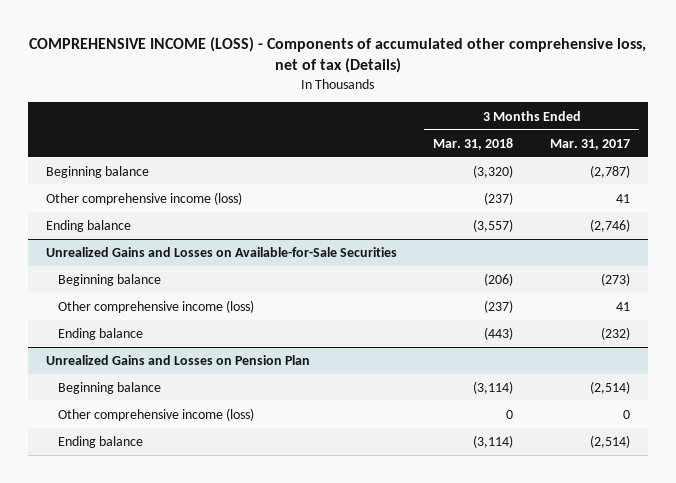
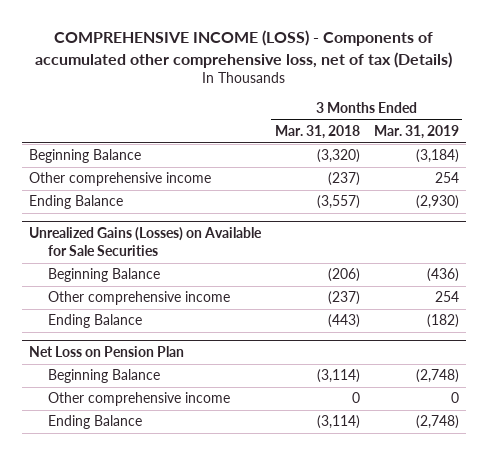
[549,138,630,150] Mar. 31, 2017 -> none
none -> [373,125,459,140] Mar. 31, 2019
[45,166,149,179] Beginning balance -> [28,149,141,164] Beginning Balance
[45,192,242,206] Other comprehensive income (loss) -> [28,172,211,187] Other comprehensive income
[45,220,131,233] Ending balance -> [28,195,123,210] Ending Balance
[45,247,397,258] Unrealized Gains and Losses on Available-for-Sale Securities -> [28,227,262,257] Unrealized Gains (Losses) on Available for Sale Securities
[58,274,162,287] Beginning balance -> [47,268,160,283] Beginning Balance
[58,300,255,314] Other comprehensive income (loss) -> [47,291,230,306] Other comprehensive income
[58,328,144,341] Ending balance -> [47,314,142,329] Ending Balance
[45,355,310,366] Unrealized Gains and Losses on Pension Plan -> [28,346,184,358] Net Loss on Pension Plan
[58,382,162,395] Beginning balance -> [47,369,160,384] Beginning Balance
[58,408,255,422] Other comprehensive income (loss) -> [47,392,230,407] Other comprehensive income
[58,436,144,449] Ending balance -> [47,415,142,430] Ending Balance

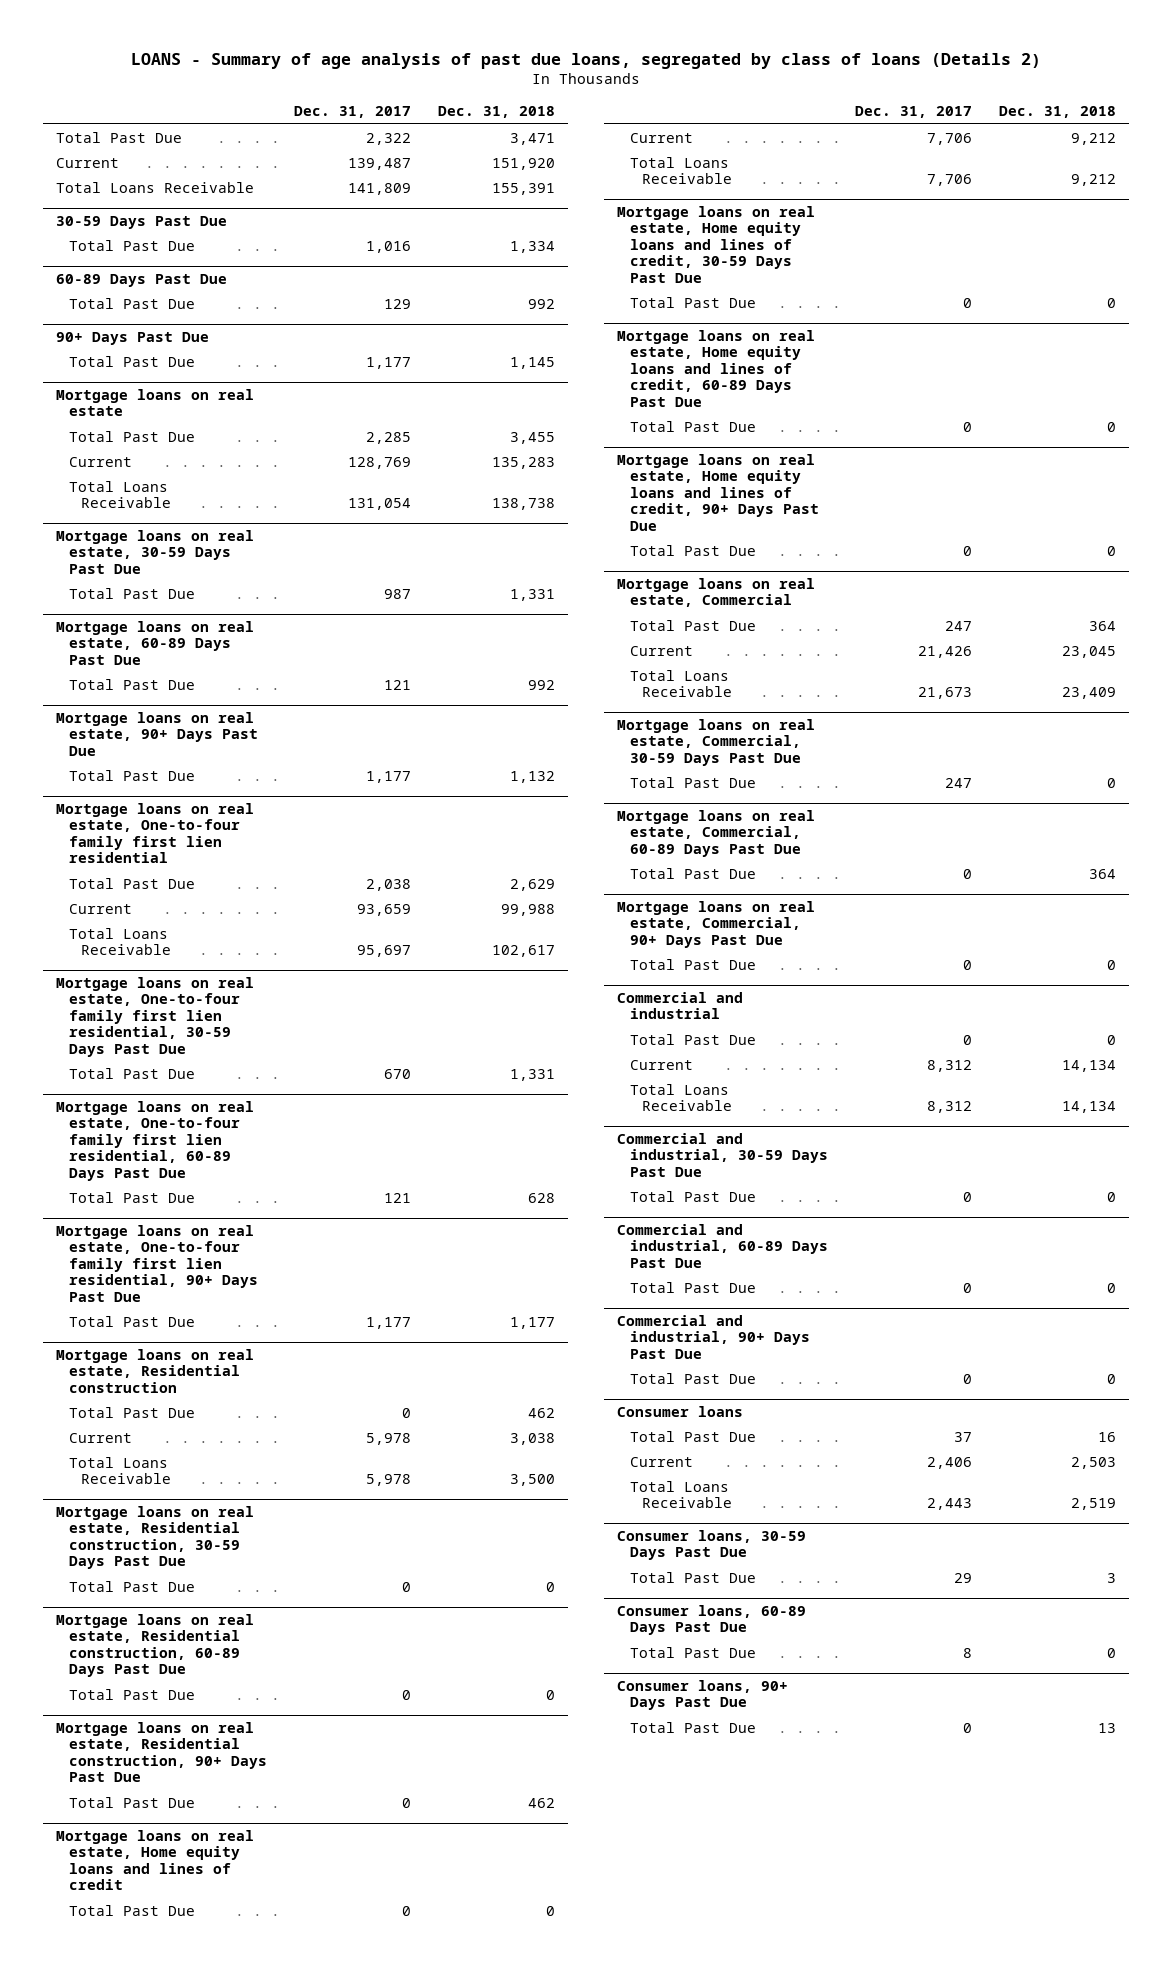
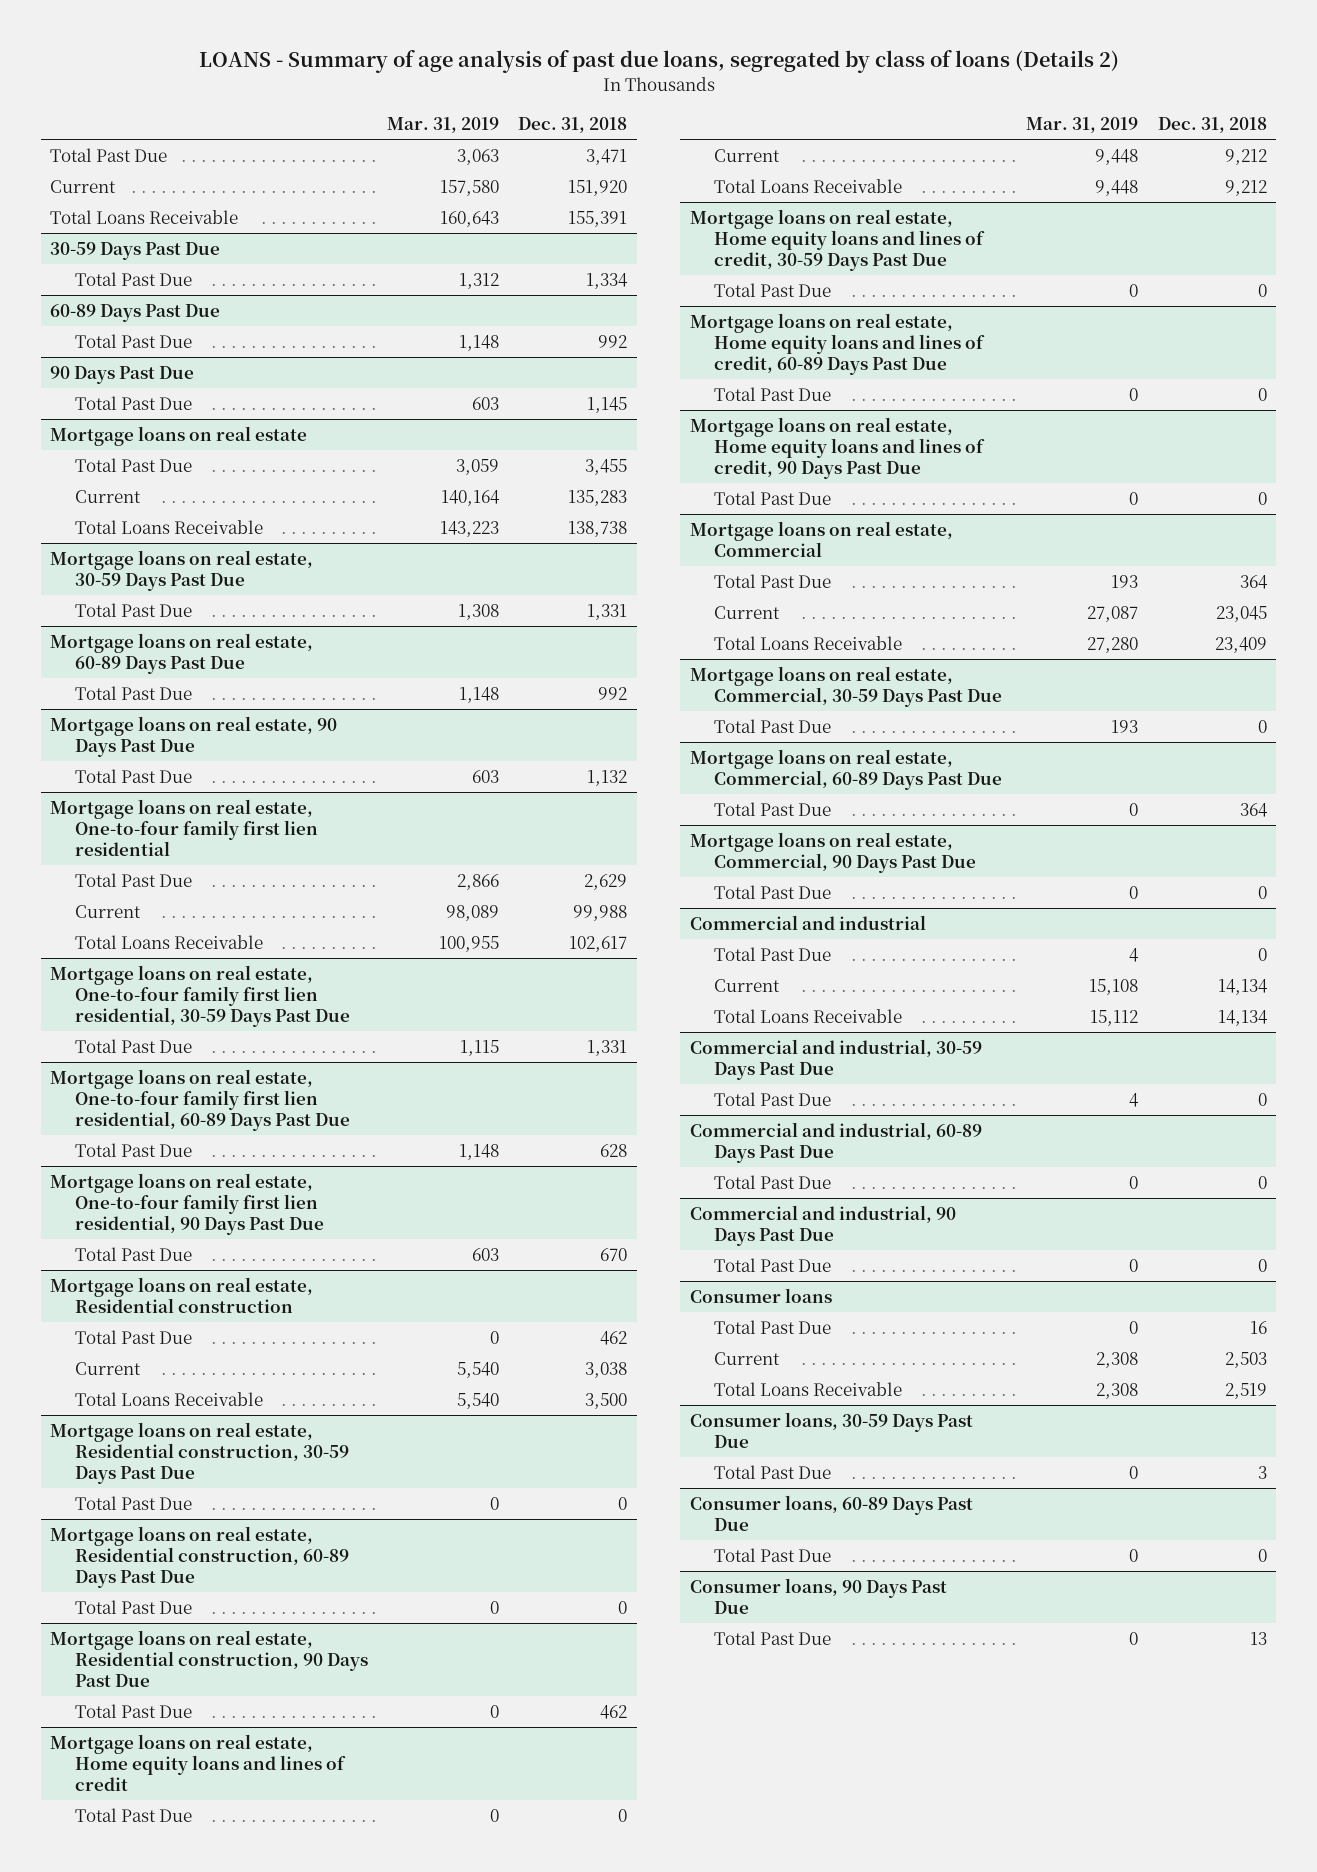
[293,106,411,119] Dec. 31, 2017 -> none
none -> [387,116,500,133] Mar. 31, 2019
[56,331,210,345] 90+ Days Past Due -> [50,365,195,384] 90 Days Past Due
[56,711,258,756] Mortgage loans on real estate, 90+ Days Past Due -> [50,715,338,757] Mortgage loans on real estate, 90 Days Past Due
[56,1224,258,1302] Mortgage loans on real estate, One-to-four family first lien residential, 90+ Days Past Due -> [50,1172,324,1235] Mortgage loans on real estate, One-to-four family first lien residential, 90 Days Past Due
[509,1316,555,1329] 1,177 -> [600,1247,628,1261] 670
[56,1721,267,1783] Mortgage loans on real estate, Residential construction, 90+ Days Past Due -> [50,1629,368,1687] Mortgage loans on real estate, Residential construction, 90 Days Past Due
[617,453,819,531] Mortgage loans on real estate, Home equity loans and lines of credit, 90+ Days Past Due -> [689,416,986,479] Mortgage loans on real estate, Home equity loans and lines of credit, 90 Days Past Due
[617,900,816,948] Mortgage loans on real estate, Commercial, 90+ Days Past Due -> [689,831,977,873] Mortgage loans on real estate, Commercial, 90 Days Past Due
[617,1314,810,1359] Commercial and industrial, 90+ Days Past Due -> [689,1204,956,1246] Commercial and industrial, 90 Days Past Due
[617,1679,789,1711] Consumer loans, 90+ Days Past Due -> [689,1577,947,1614] Consumer loans, 90 Days Past Due

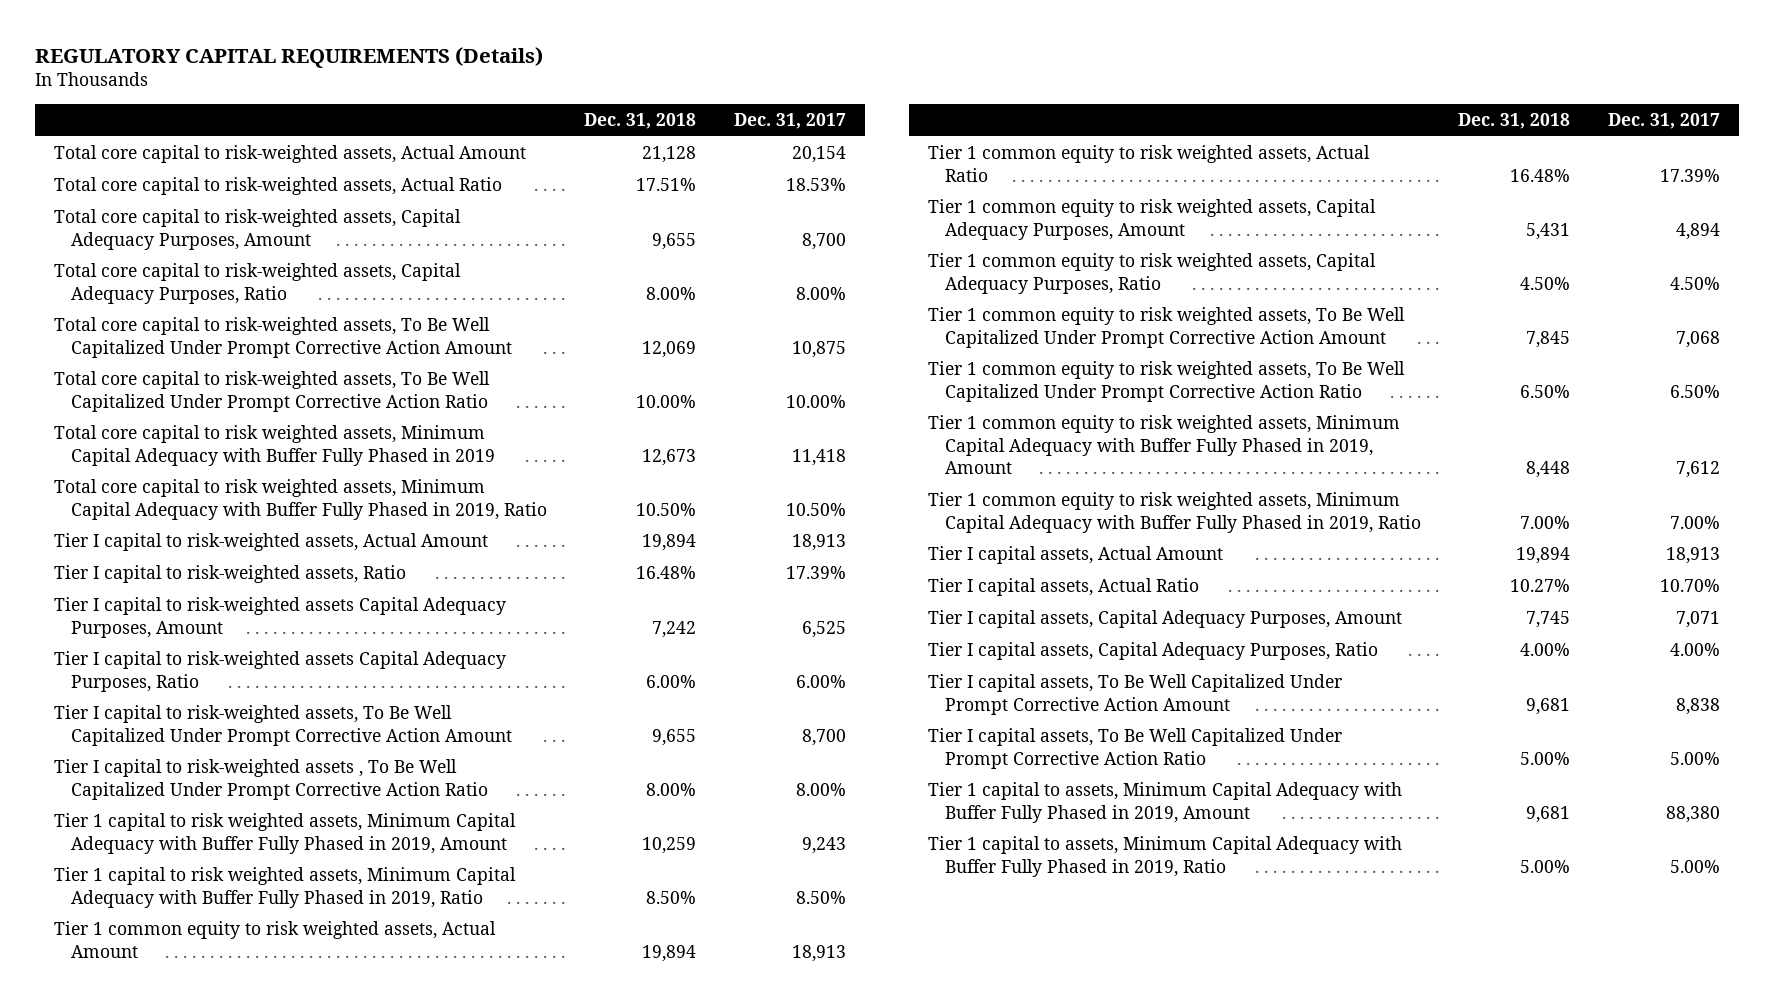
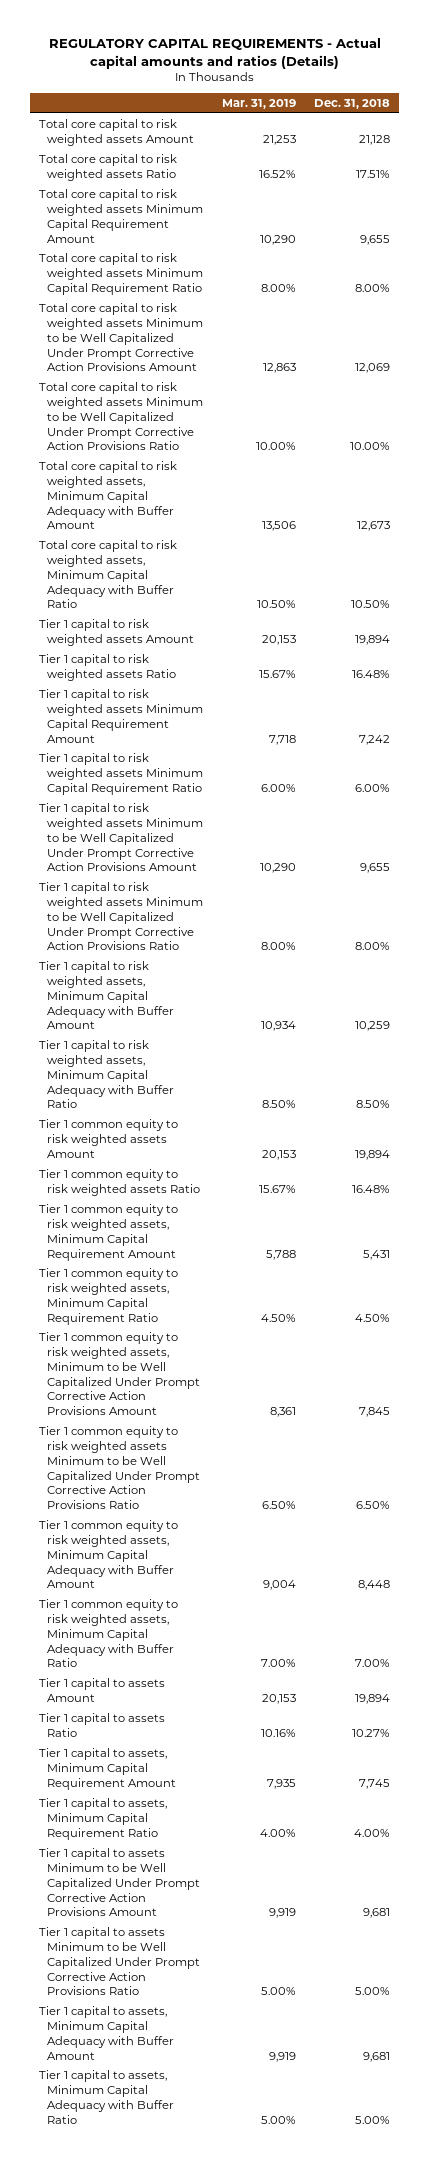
[35,46,544,68] REGULATORY CAPITAL REQUIREMENTS (Details) -> [48,38,381,69] REGULATORY CAPITAL REQUIREMENTS - Actual capital amounts and ratios (Details)
[734,113,847,130] Dec. 31, 2017 -> none
none -> [221,98,296,109] Mar. 31, 2019
[54,145,527,164] Total core capital to risk-weighted assets, Actual Amount -> [39,118,195,146] Total core capital to risk weighted assets Amount
[54,177,503,196] Total core capital to risk-weighted assets, Actual Ratio -> [39,153,178,181] Total core capital to risk weighted assets Ratio
[54,209,462,250] Total core capital to risk-weighted assets, Capital Adequacy Purposes, Amount -> [39,188,204,243] Total core capital to risk weighted assets Minimum Capital Requirement Amount
[54,263,462,304] Total core capital to risk-weighted assets, Capital Adequacy Purposes, Ratio -> [39,252,204,295] Total core capital to risk weighted assets Minimum Capital Requirement Ratio
[54,317,512,358] Total core capital to risk-weighted assets, To Be Well Capitalized Under Prompt Corrective Action Amount -> [39,302,204,372] Total core capital to risk weighted assets Minimum to be Well Capitalized Under Prompt Corrective Action Provisions Amount
[54,371,491,412] Total core capital to risk-weighted assets, To Be Well Capitalized Under Prompt Corrective Action Ratio -> [39,381,204,451] Total core capital to risk weighted assets Minimum to be Well Capitalized Under Prompt Corrective Action Provisions Ratio
[54,425,495,466] Total core capital to risk weighted assets, Minimum Capital Adequacy with Buffer Fully Phased in 2019 -> [39,460,178,530] Total core capital to risk weighted assets, Minimum Capital Adequacy with Buffer Amount
[54,479,547,520] Total core capital to risk weighted assets, Minimum Capital Adequacy with Buffer Fully Phased in 2019, Ratio -> [39,539,178,609] Total core capital to risk weighted assets, Minimum Capital Adequacy with Buffer Ratio
[54,533,489,552] Tier I capital to risk-weighted assets, Actual Amount -> [39,618,195,646] Tier 1 capital to risk weighted assets Amount
[54,565,407,584] Tier I capital to risk-weighted assets, Ratio -> [39,653,177,681] Tier 1 capital to risk weighted assets Ratio
[54,597,507,638] Tier I capital to risk-weighted assets Capital Adequacy Purposes, Amount -> [39,688,204,743] Tier 1 capital to risk weighted assets Minimum Capital Requirement Amount
[54,651,507,692] Tier I capital to risk-weighted assets Capital Adequacy Purposes, Ratio -> [39,752,204,795] Tier 1 capital to risk weighted assets Minimum Capital Requirement Ratio
[54,705,512,746] Tier I capital to risk-weighted assets, To Be Well Capitalized Under Prompt Corrective Action Amount -> [39,802,204,872] Tier 1 capital to risk weighted assets Minimum to be Well Capitalized Under Prompt Corrective Action Provisions Amount
[54,759,488,800] Tier I capital to risk-weighted assets , To Be Well Capitalized Under Prompt Corrective Action Ratio -> [39,881,204,951] Tier 1 capital to risk weighted assets Minimum to be Well Capitalized Under Prompt Corrective Action Provisions Ratio
[54,813,517,854] Tier 1 capital to risk weighted assets, Minimum Capital Adequacy with Buffer Fully Phased in 2019, Amount -> [39,960,175,1030] Tier 1 capital to risk weighted assets, Minimum Capital Adequacy with Buffer Amount
[54,867,517,908] Tier 1 capital to risk weighted assets, Minimum Capital Adequacy with Buffer Fully Phased in 2019, Ratio -> [39,1039,175,1109] Tier 1 capital to risk weighted assets, Minimum Capital Adequacy with Buffer Ratio
[54,921,497,958] Tier 1 common equity to risk weighted assets, Actual Amount -> [39,1118,179,1158] Tier 1 common equity to risk weighted assets Amount
[928,145,1371,182] Tier 1 common equity to risk weighted assets, Actual Ratio -> [39,1168,201,1196] Tier 1 common equity to risk weighted assets Ratio
[928,199,1377,240] Tier 1 common equity to risk weighted assets, Capital Adequacy Purposes, Amount -> [39,1203,179,1261] Tier 1 common equity to risk weighted assets, Minimum Capital Requirement Amount
[928,253,1377,294] Tier 1 common equity to risk weighted assets, Capital Adequacy Purposes, Ratio -> [39,1267,179,1325] Tier 1 common equity to risk weighted assets, Minimum Capital Requirement Ratio
[928,307,1406,348] Tier 1 common equity to risk weighted assets, To Be Well Capitalized Under Prompt Corrective Action Amount -> [39,1331,201,1416] Tier 1 common equity to risk weighted assets, Minimum to be Well Capitalized Under Prompt Corrective Action Provisions Amount
[928,361,1406,402] Tier 1 common equity to risk weighted assets, To Be Well Capitalized Under Prompt Corrective Action Ratio -> [39,1425,201,1510] Tier 1 common equity to risk weighted assets Minimum to be Well Capitalized Under Prompt Corrective Action Provisions Ratio
[928,415,1401,475] Tier 1 common equity to risk weighted assets, Minimum Capital Adequacy with Buffer Fully Phased in 2019, Amount -> [39,1519,179,1589] Tier 1 common equity to risk weighted assets, Minimum Capital Adequacy with Buffer Amount
[928,492,1421,533] Tier 1 common equity to risk weighted assets, Minimum Capital Adequacy with Buffer Fully Phased in 2019, Ratio -> [39,1598,179,1668] Tier 1 common equity to risk weighted assets, Minimum Capital Adequacy with Buffer Ratio
[928,546,1224,565] Tier I capital assets, Actual Amount -> [39,1677,166,1702] Tier 1 capital to assets Amount
[928,578,1200,597] Tier I capital assets, Actual Ratio -> [39,1712,166,1737] Tier 1 capital to assets Ratio
[928,610,1403,629] Tier I capital assets, Capital Adequacy Purposes, Amount -> [39,1747,177,1790] Tier 1 capital to assets, Minimum Capital Requirement Amount
[928,642,1379,661] Tier I capital assets, Capital Adequacy Purposes, Ratio -> [39,1797,168,1840] Tier 1 capital to assets, Minimum Capital Requirement Ratio
[928,674,1343,715] Tier I capital assets, To Be Well Capitalized Under Prompt Corrective Action Amount -> [39,1847,201,1917] Tier 1 capital to assets Minimum to be Well Capitalized Under Prompt Corrective Action Provisions Amount
[928,728,1343,769] Tier I capital assets, To Be Well Capitalized Under Prompt Corrective Action Ratio -> [39,1926,201,1996] Tier 1 capital to assets Minimum to be Well Capitalized Under Prompt Corrective Action Provisions Ratio
[928,782,1403,823] Tier 1 capital to assets, Minimum Capital Adequacy with Buffer Fully Phased in 2019, Amount -> [39,2005,175,2060] Tier 1 capital to assets, Minimum Capital Adequacy with Buffer Amount
[928,836,1403,877] Tier 1 capital to assets, Minimum Capital Adequacy with Buffer Fully Phased in 2019, Ratio -> [39,2069,175,2124] Tier 1 capital to assets, Minimum Capital Adequacy with Buffer Ratio

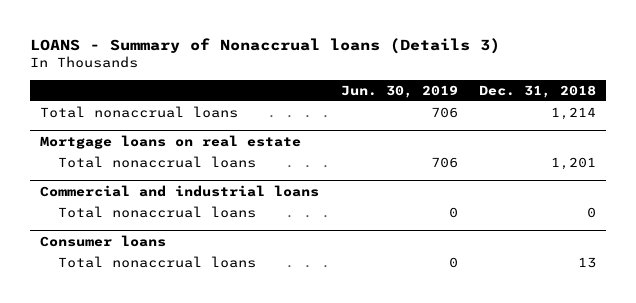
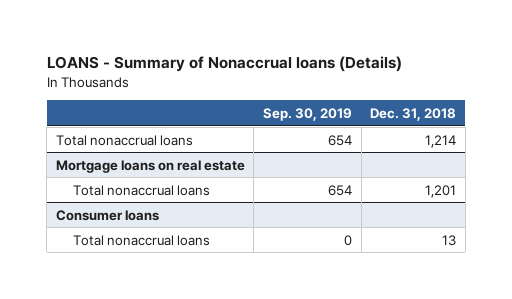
[29,37,500,54] LOANS - Summary of Nonaccrual loans (Details 3) -> [46,56,402,73] LOANS - Summary of Nonaccrual loans (Details)
[340,84,458,98] Jun. 30, 2019 -> none
none -> [263,107,353,121] Sep. 30, 2019
[40,184,320,197] Commercial and industrial loans -> none
[58,205,257,218] Total nonaccrual loans -> none

